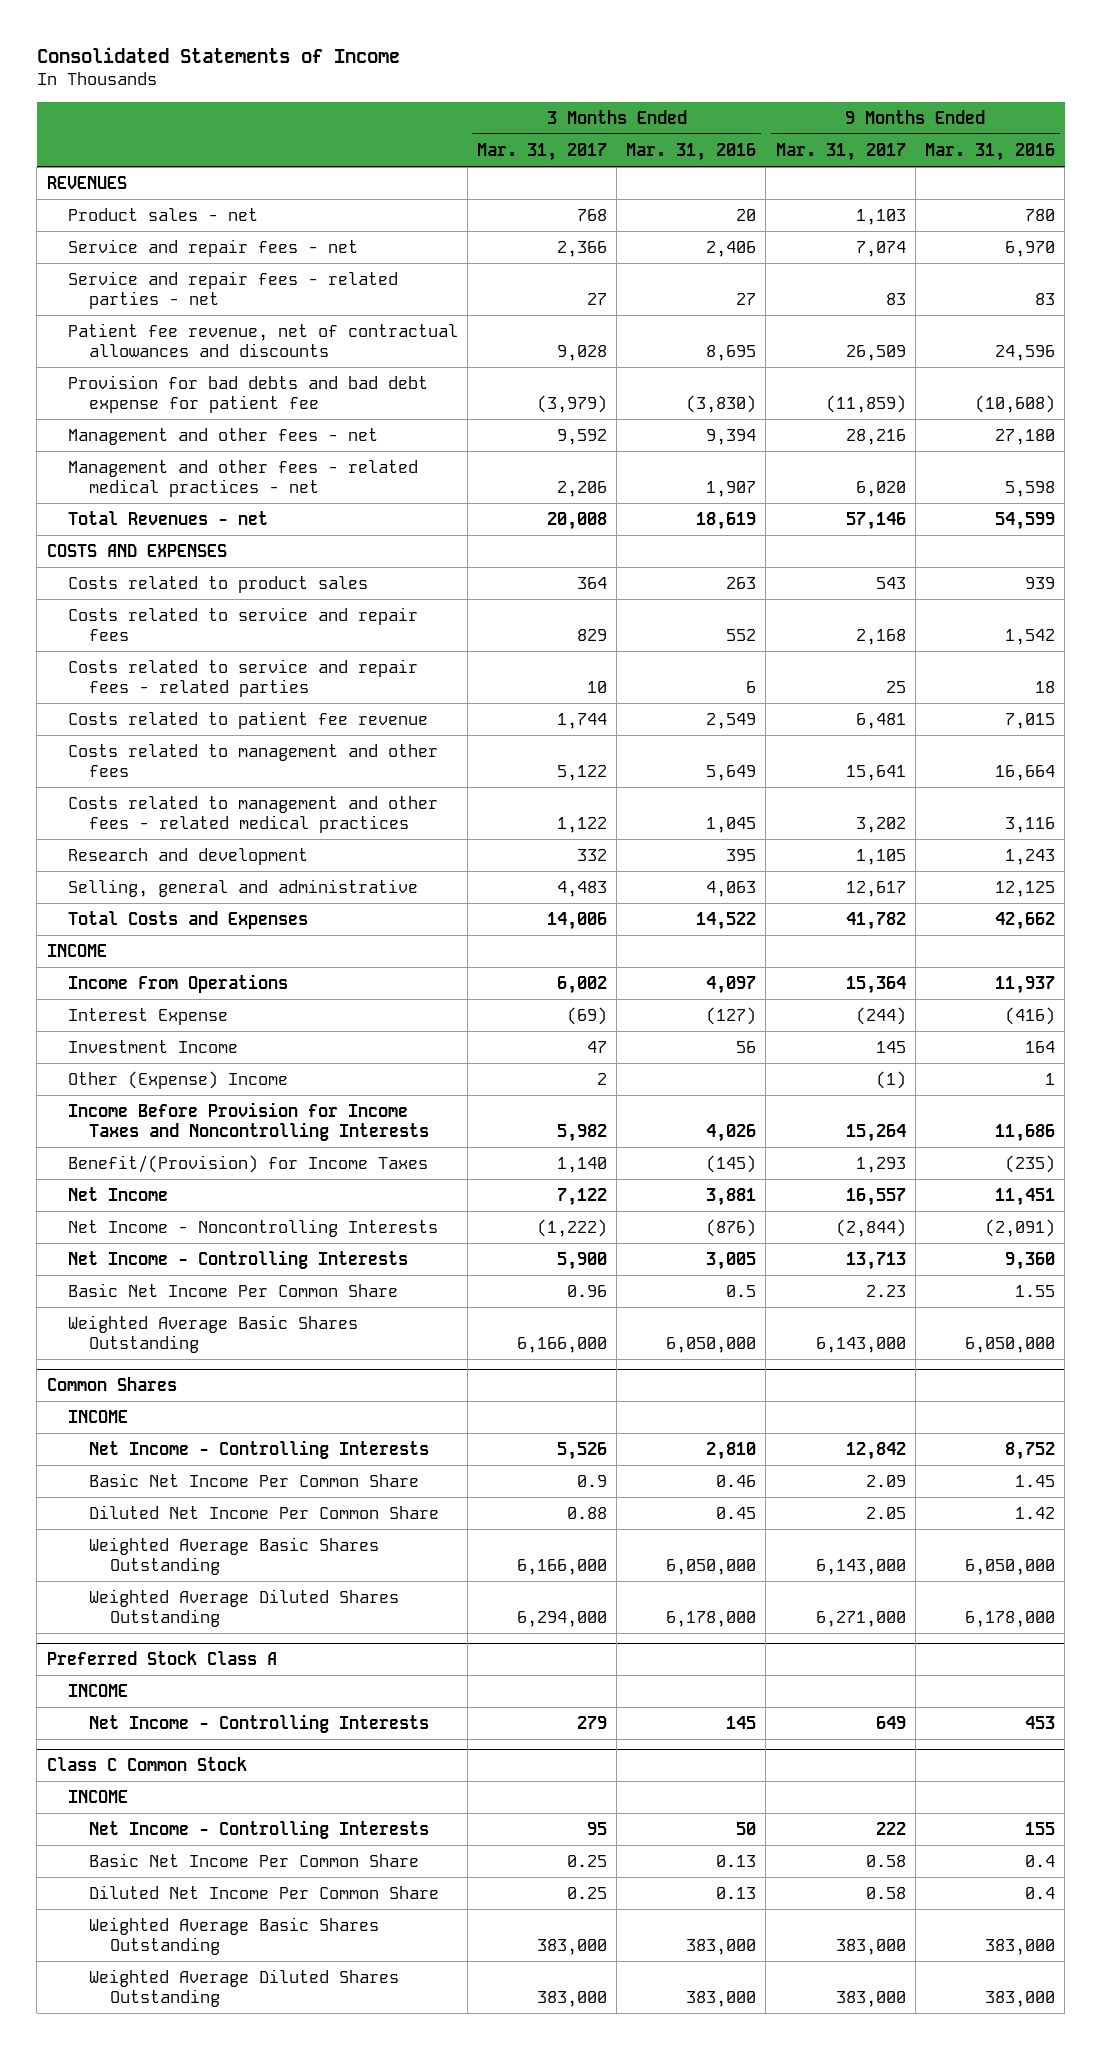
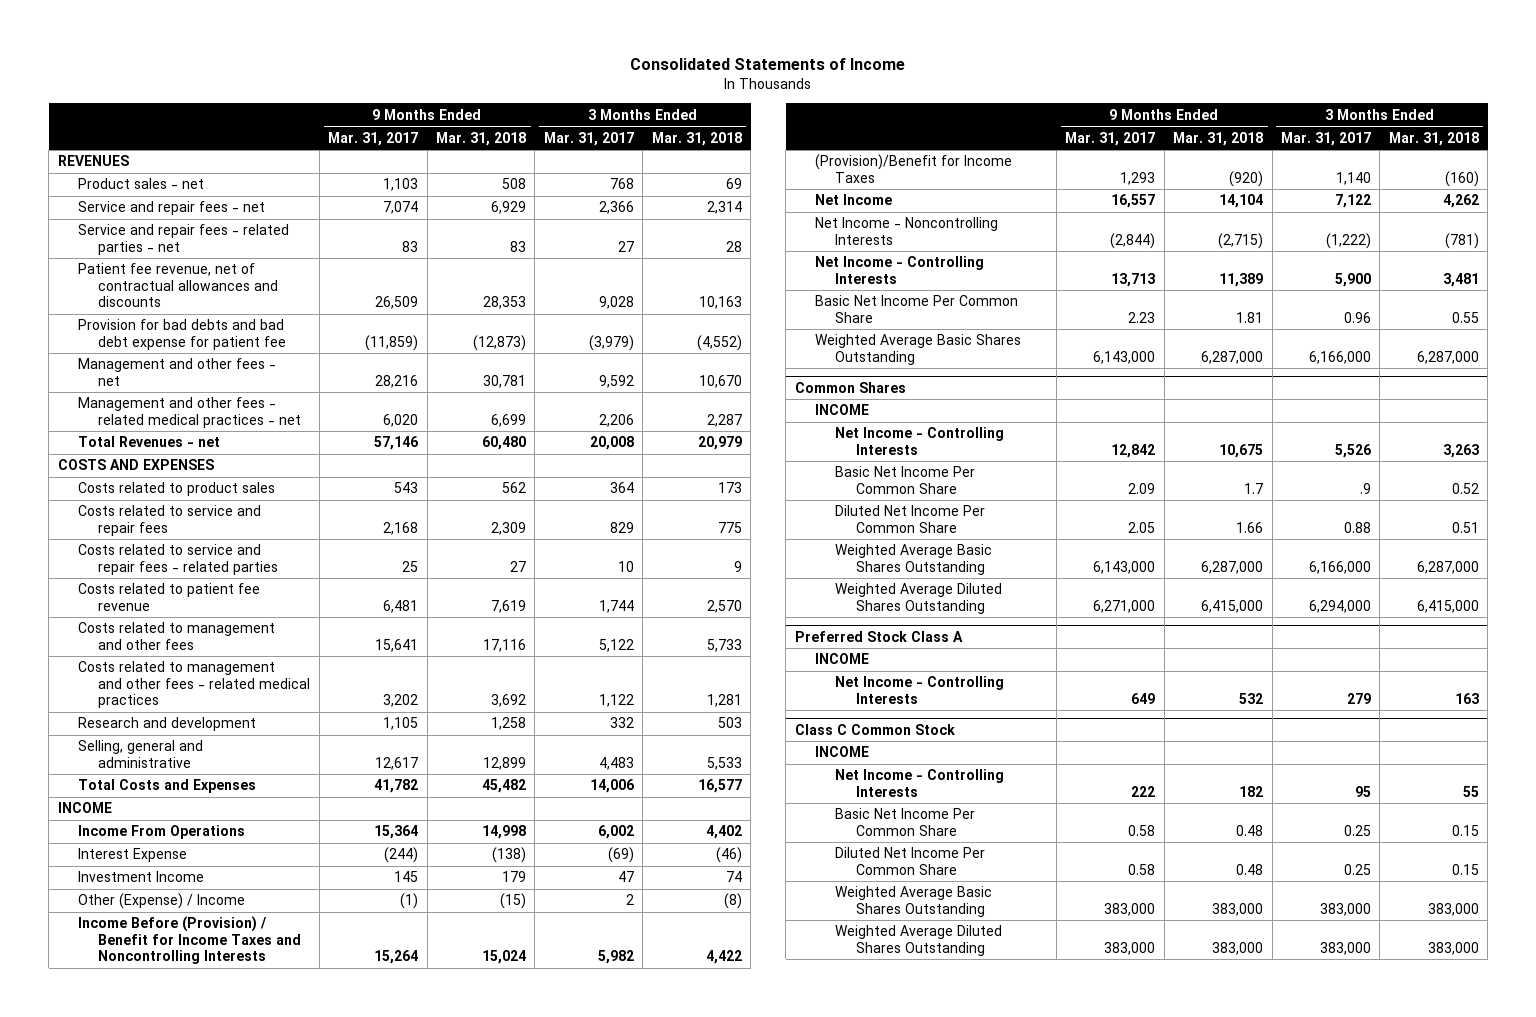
[626,142,757,161] Mar. 31, 2016 -> none
[924,142,1055,161] Mar. 31, 2016 -> none
none -> [436,131,527,146] Mar. 31, 2018
none -> [651,131,742,146] Mar. 31, 2018
[67,1070,288,1089] Other (Expense) Income -> [77,893,245,910] Other (Expense) / Income
[67,1101,429,1141] Income Before Provision for Income Taxes and Noncontrolling Interests -> [77,916,302,965] Income Before (Provision) / Benefit for Income Taxes and Noncontrolling Interests
[67,1154,428,1173] Benefit/(Provision) for Income Taxes -> [815,154,1013,183] (Provision)/Benefit for Income Taxes
[577,1474,608,1487] 0.9 -> [1359,482,1371,494] .9

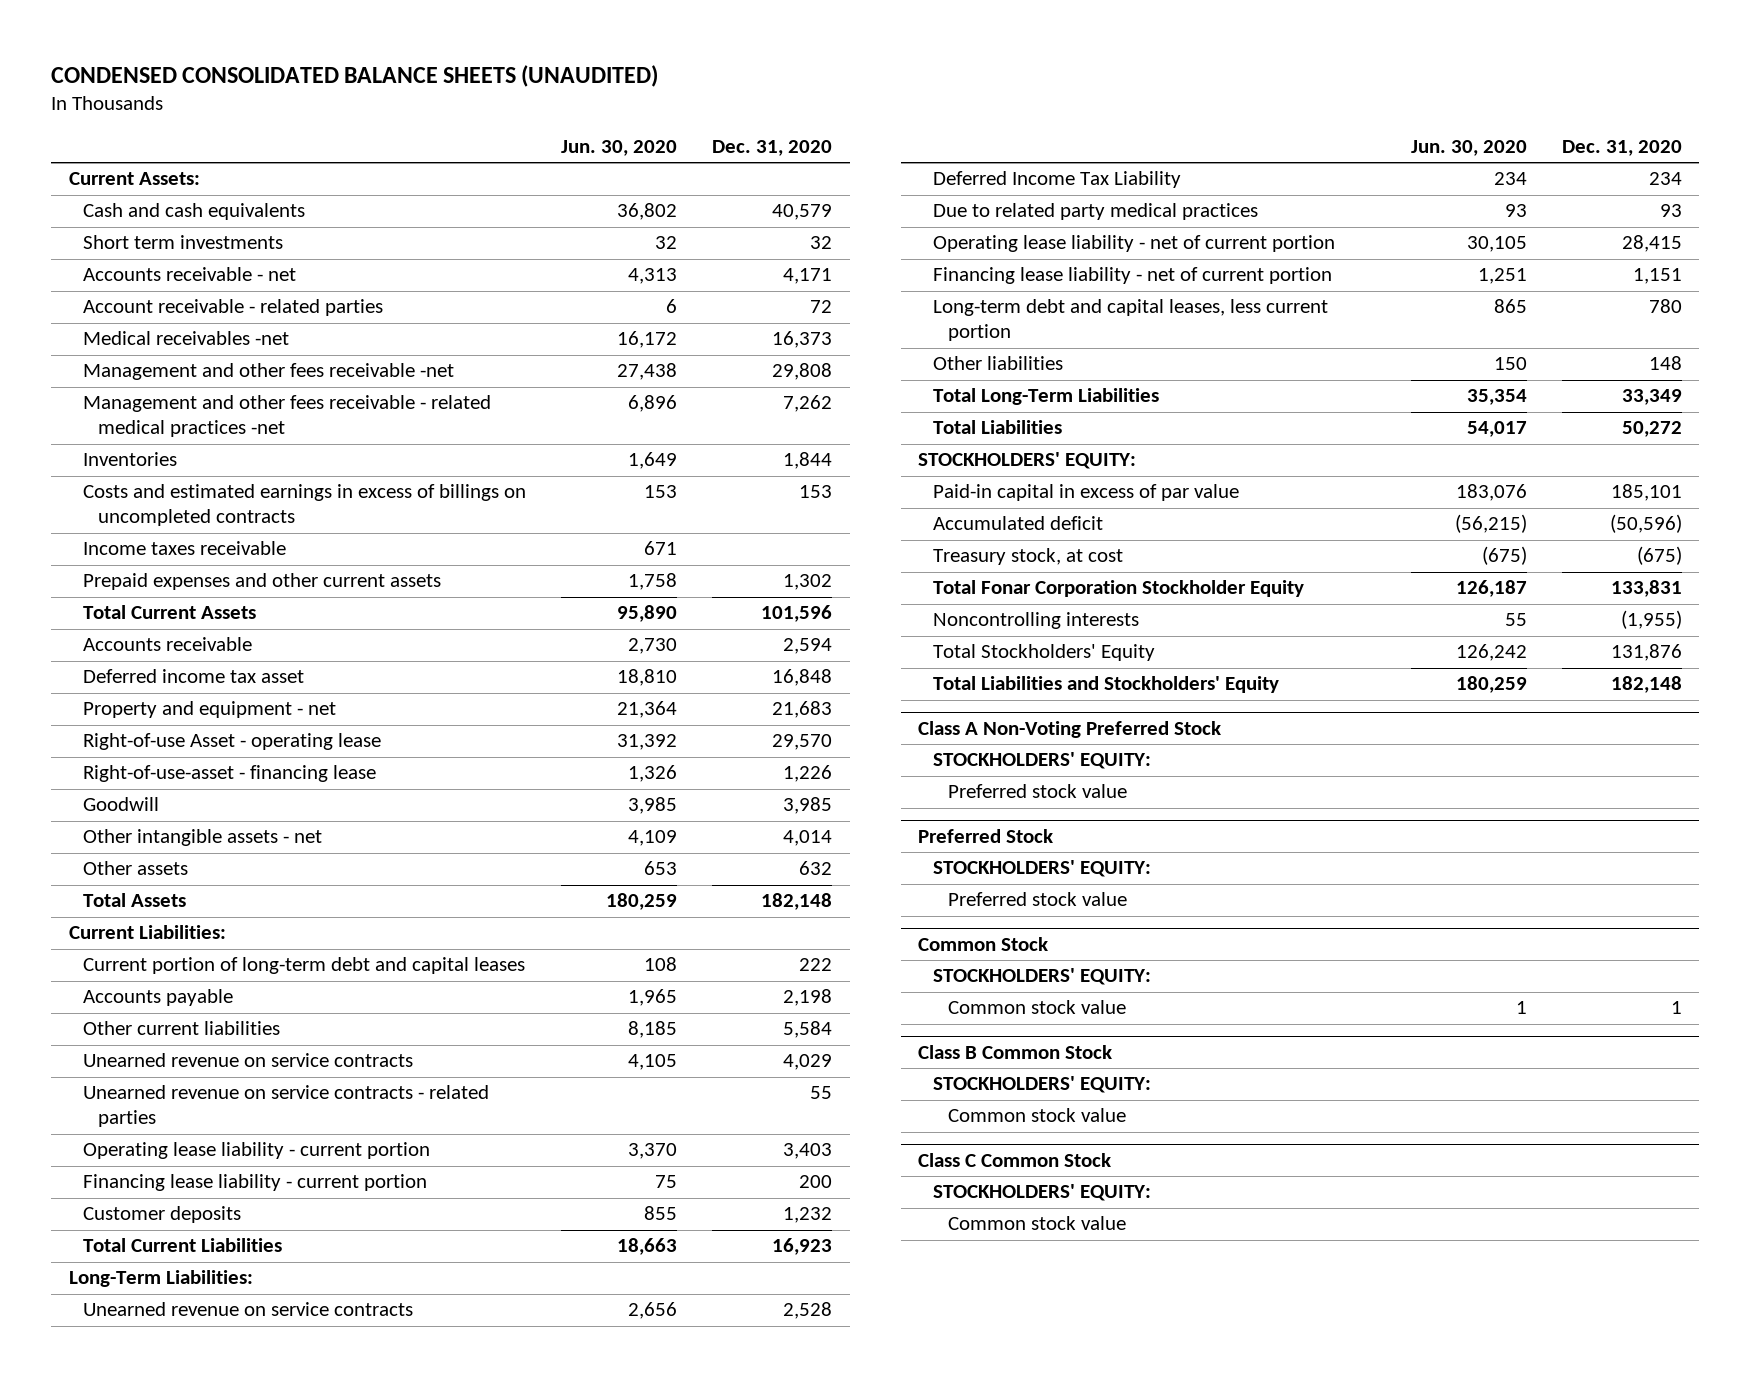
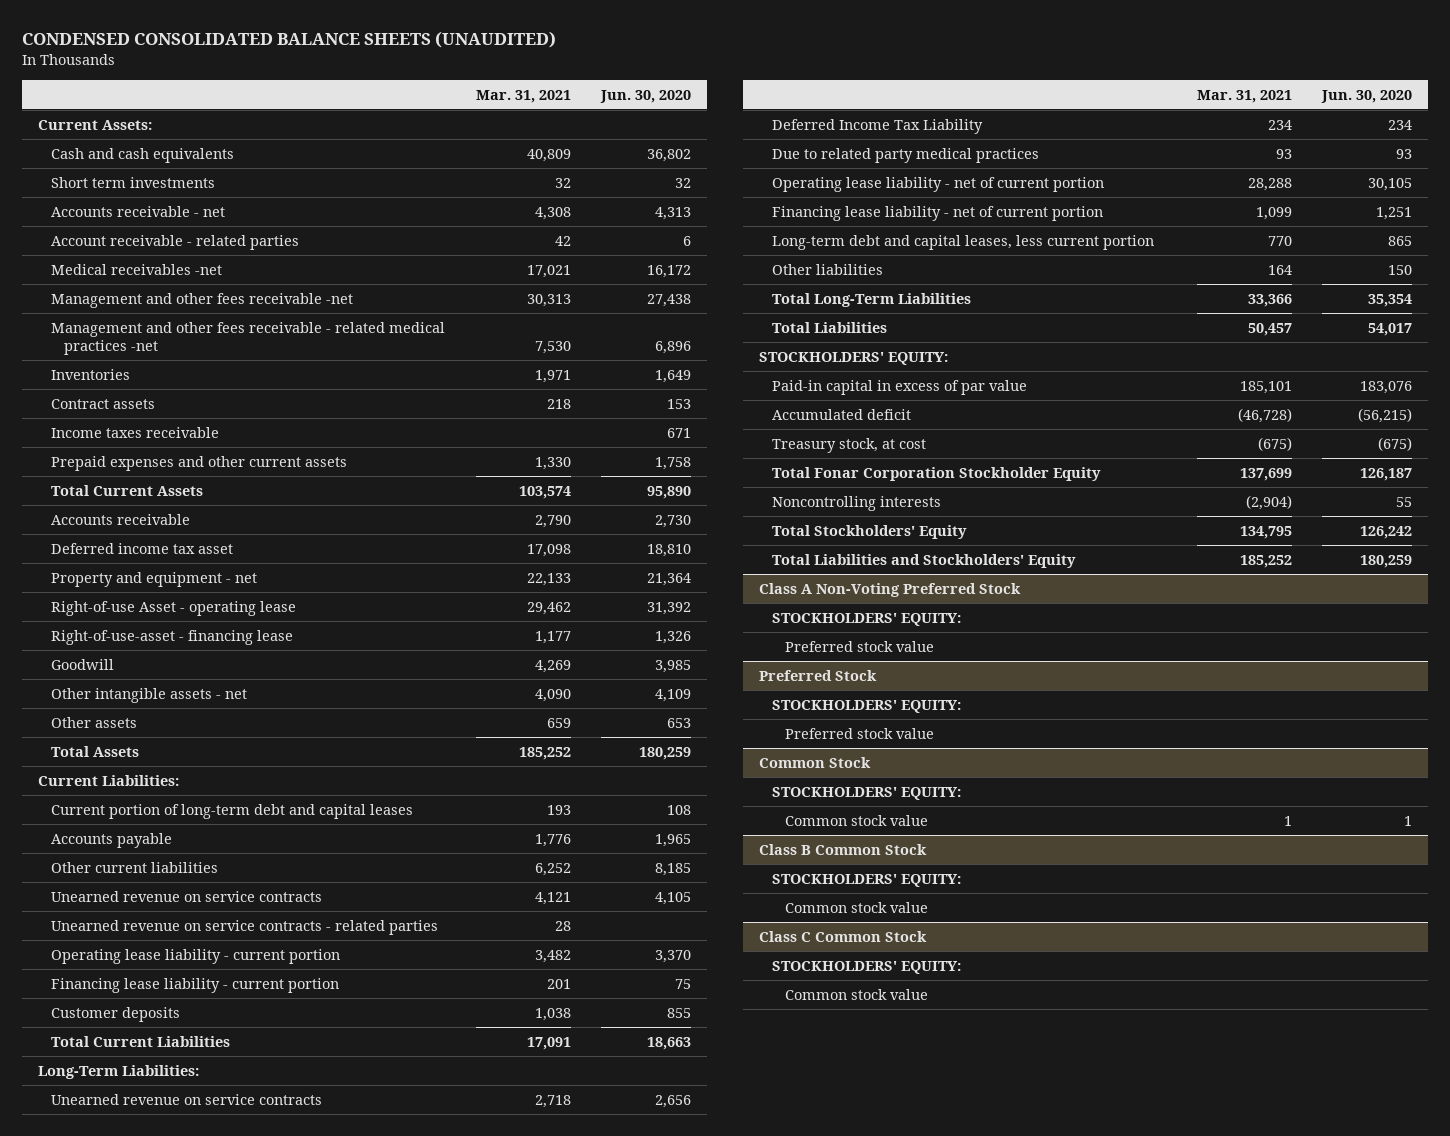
[712,140,833,157] Dec. 31, 2020 -> none
none -> [475,89,571,103] Mar. 31, 2021
[83,484,527,527] Costs and estimated earnings in excess of billings on uncompleted contracts -> [50,398,155,409] Contract assets

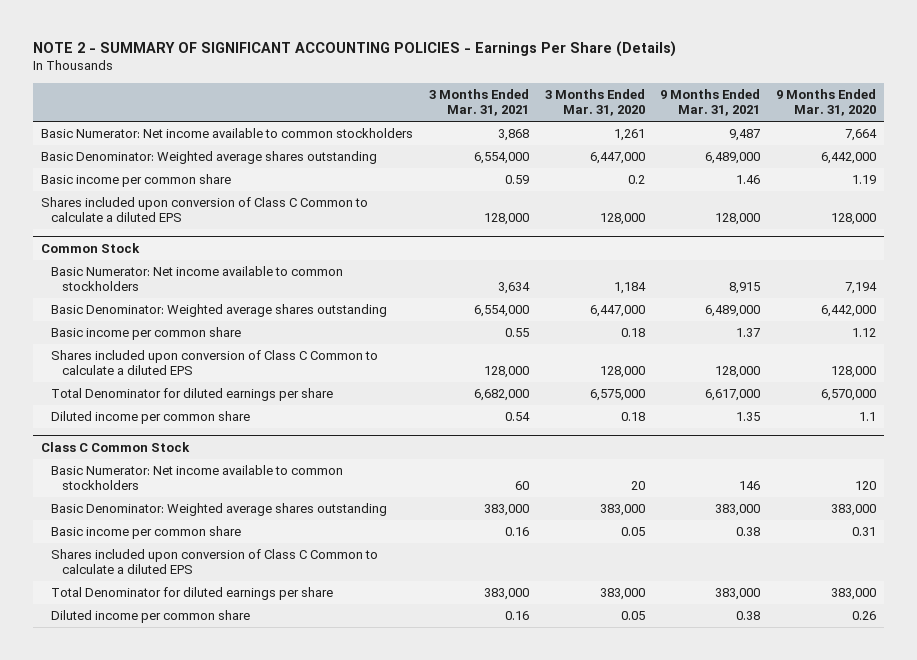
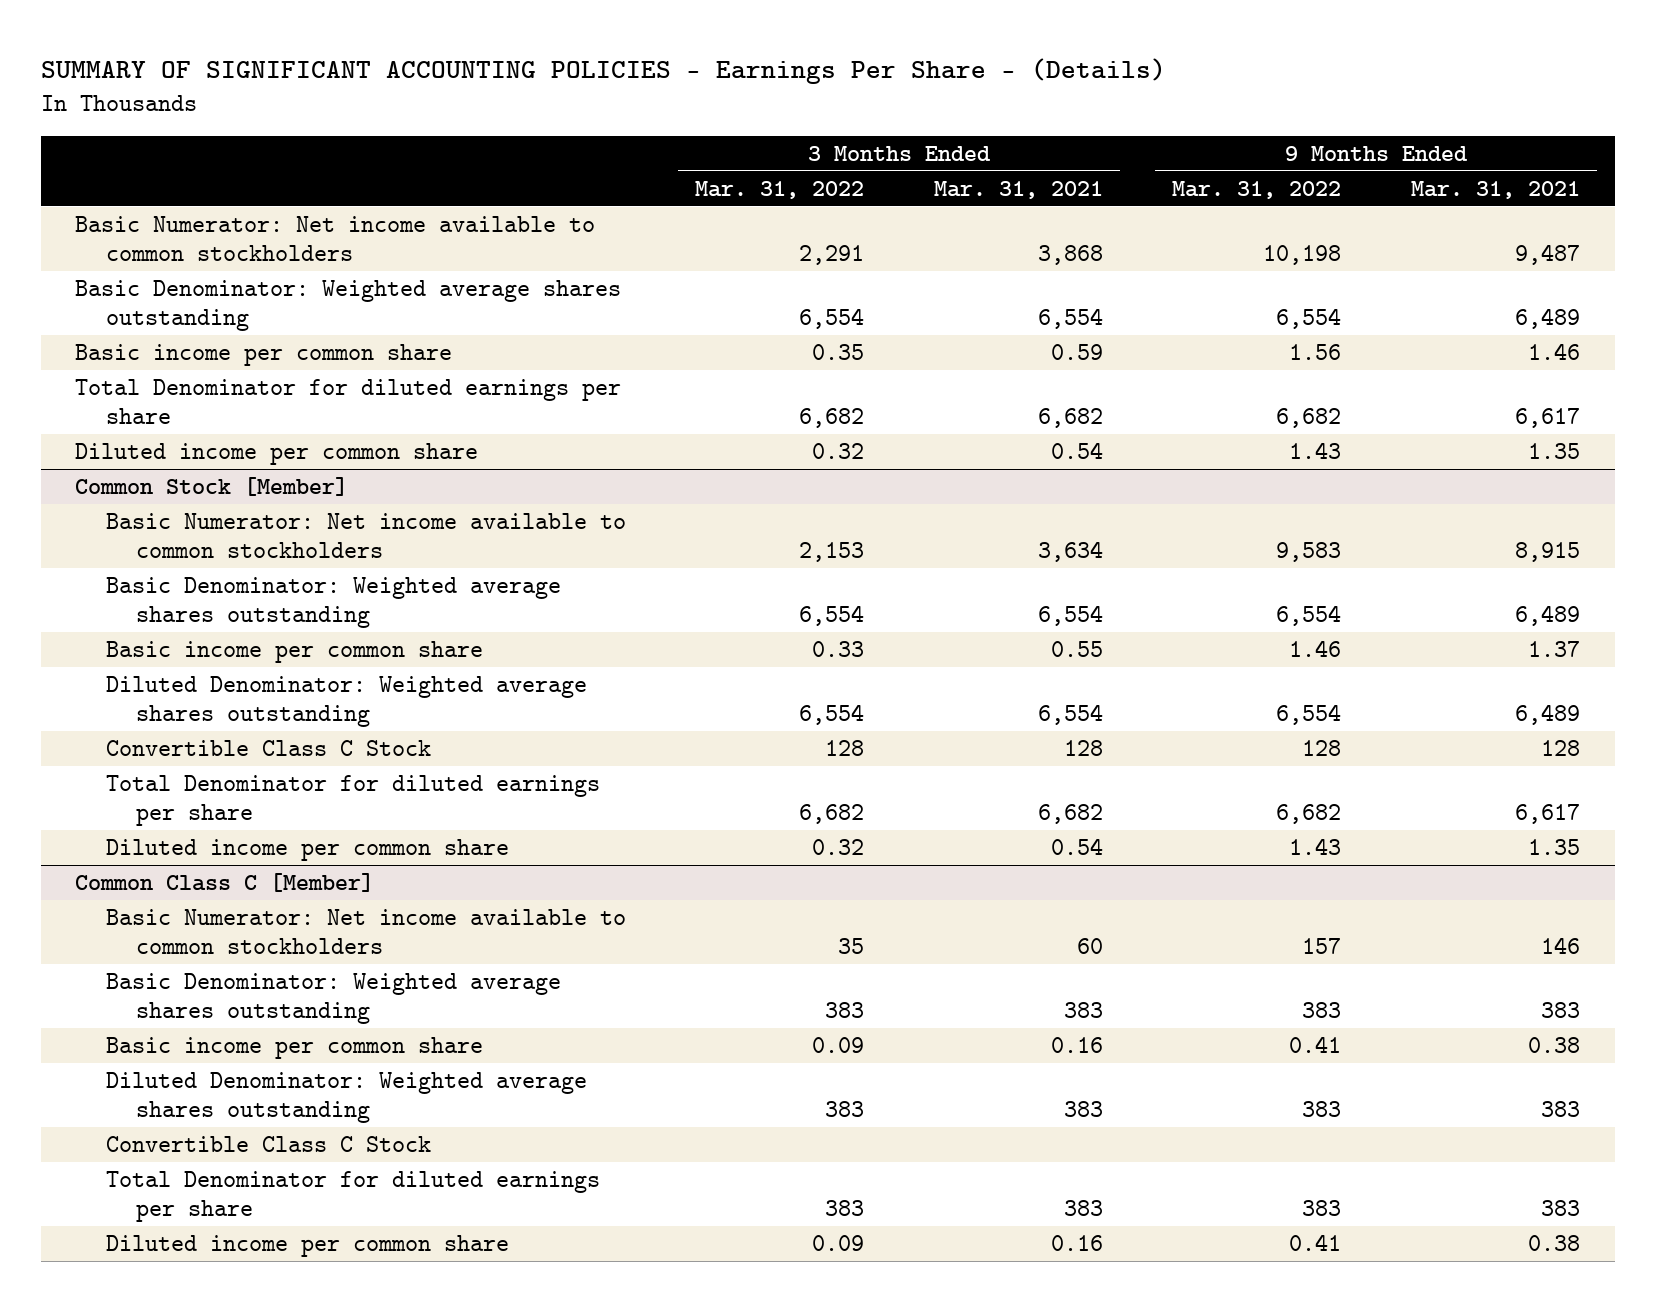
[33,41,677,58] NOTE 2 - SUMMARY OF SIGNIFICANT ACCOUNTING POLICIES - Earnings Per Share (Details) -> [40,58,1166,85] SUMMARY OF SIGNIFICANT ACCOUNTING POLICIES - Earnings Per Share - (Details)
[544,89,645,117] 3 Months Ended Mar. 31, 2020 -> none
[775,89,876,117] 9 Months Ended Mar. 31, 2020 -> none
none -> [695,180,865,199] Mar. 31, 2022
none -> [1172,180,1342,199] Mar. 31, 2022
[473,151,529,164] 6,554,000 -> [1037,307,1103,329] 6,554
[705,151,761,164] 6,489,000 -> [1514,307,1580,329] 6,489
[41,196,369,223] Shares included upon conversion of Class C Common to calculate a diluted EPS -> none
none -> [75,378,622,424] Total Denominator for diluted earnings per share
none -> [75,442,479,465] Diluted income per common share
[41,242,141,253] Common Stock -> [75,476,349,496] Common Stock [Member]
[473,304,529,317] 6,554,000 -> [1037,604,1103,626] 6,554
[705,304,761,317] 6,489,000 -> [1514,604,1580,626] 6,489
[51,349,379,376] Shares included upon conversion of Class C Common to calculate a diluted EPS -> none
none -> [105,675,587,727] Diluted Denominator: Weighted average shares outstanding
none -> [105,739,431,756] Convertible Class C Stock
[473,388,529,401] 6,682,000 -> [1037,803,1103,824] 6,682
[705,388,761,401] 6,617,000 -> [1514,803,1580,824] 6,617
[41,441,191,452] Class C Common Stock -> [75,872,375,892] Common Class C [Member]
[483,503,529,516] 383,000 -> [1063,1001,1103,1018] 383
[715,503,761,516] 383,000 -> [1540,1001,1580,1018] 383
[51,548,379,575] Shares included upon conversion of Class C Common to calculate a diluted EPS -> none
none -> [105,1071,587,1123] Diluted Denominator: Weighted average shares outstanding
none -> [105,1135,431,1152] Convertible Class C Stock
[483,587,529,600] 383,000 -> [1063,1199,1103,1216] 383
[715,587,761,600] 383,000 -> [1540,1199,1580,1216] 383

